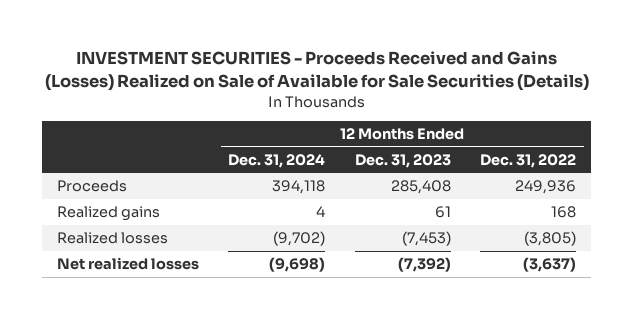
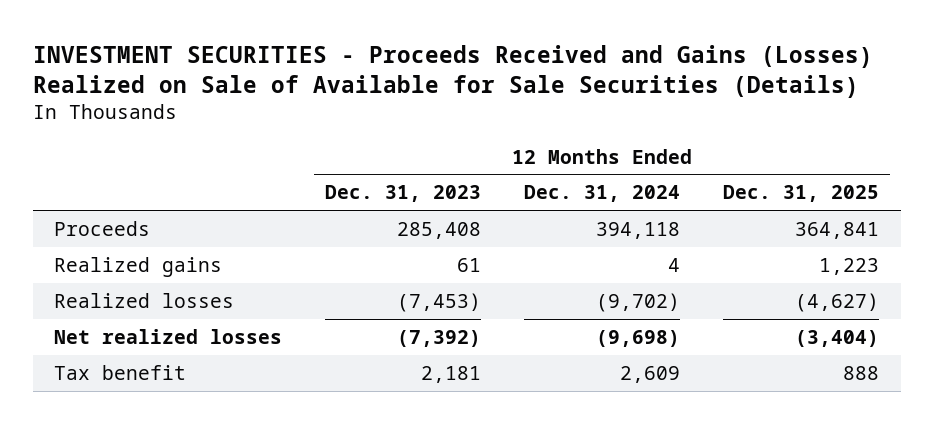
[480,153,577,168] Dec. 31, 2022 -> none
none -> [723,185,880,203] Dec. 31, 2025
none -> [54,364,187,380] Tax benefit

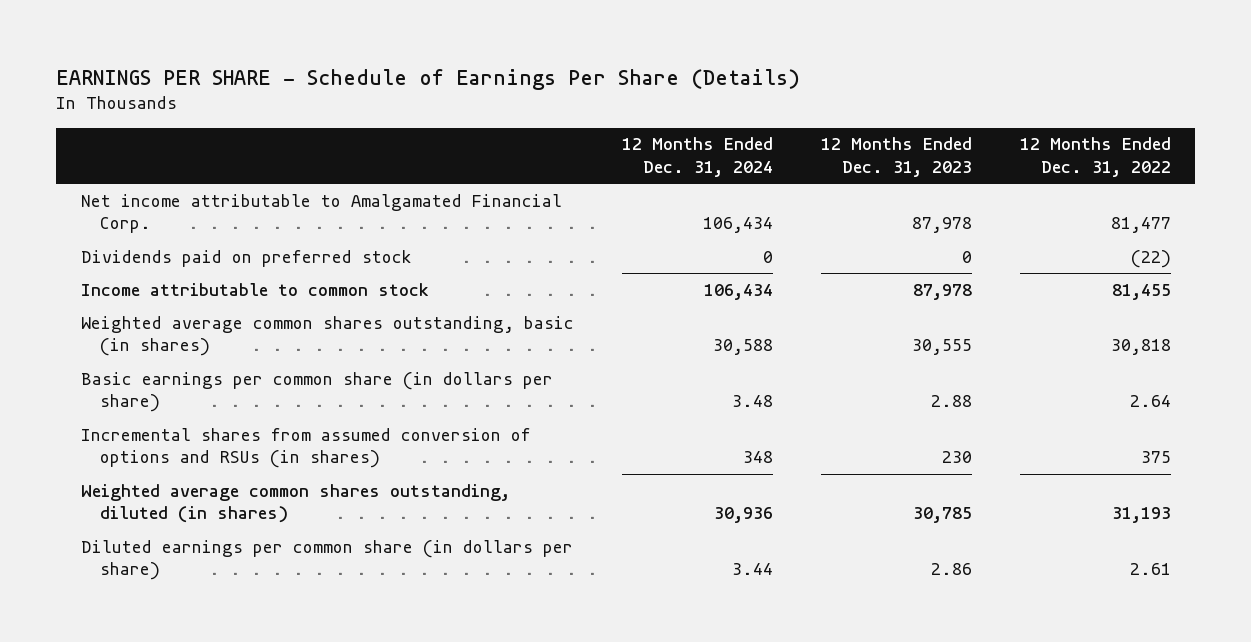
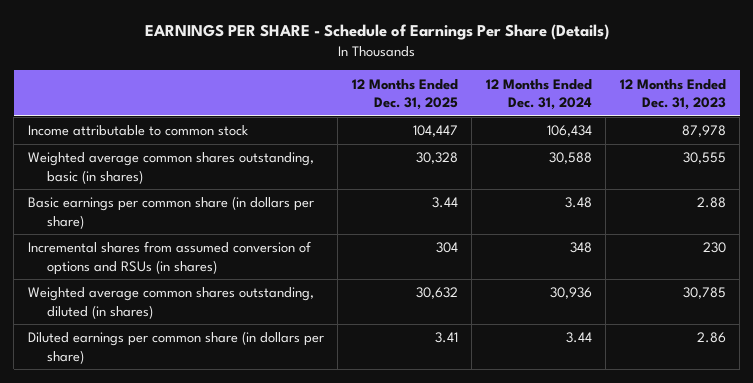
[1019,137,1171,177] 12 Months Ended Dec. 31, 2022 -> none
none -> [351,78,458,110] 12 Months Ended Dec. 31, 2025
[80,193,562,234] Net income attributable to Amalgamated Financial Corp. -> none
[80,249,412,267] Dividends paid on preferred stock -> none

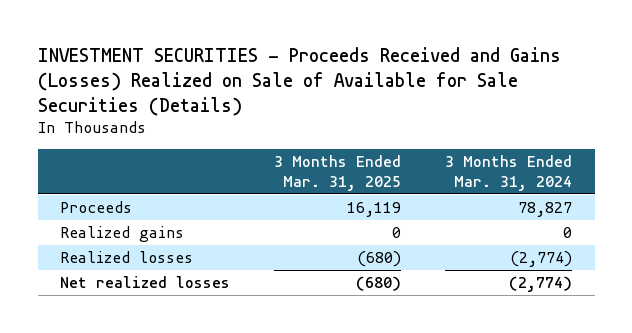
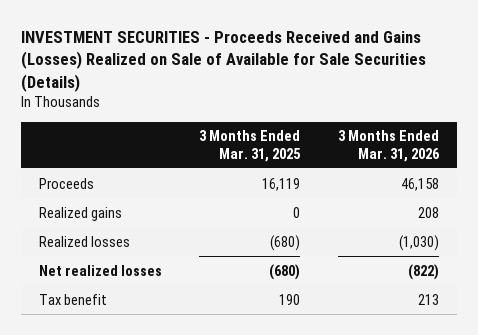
[445,155,573,191] 3 Months Ended Mar. 31, 2024 -> none
none -> [337,130,440,162] 3 Months Ended Mar. 31, 2026
none -> [39,293,108,305] Tax benefit

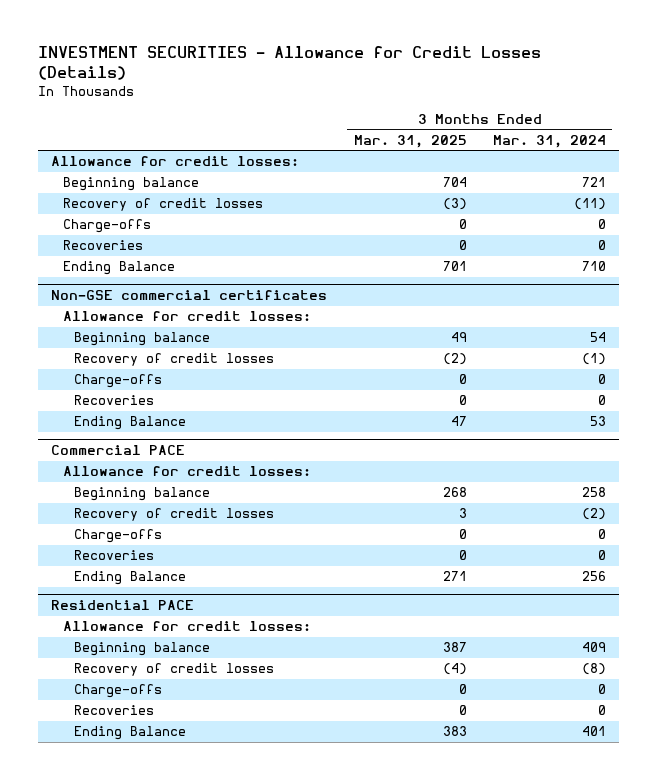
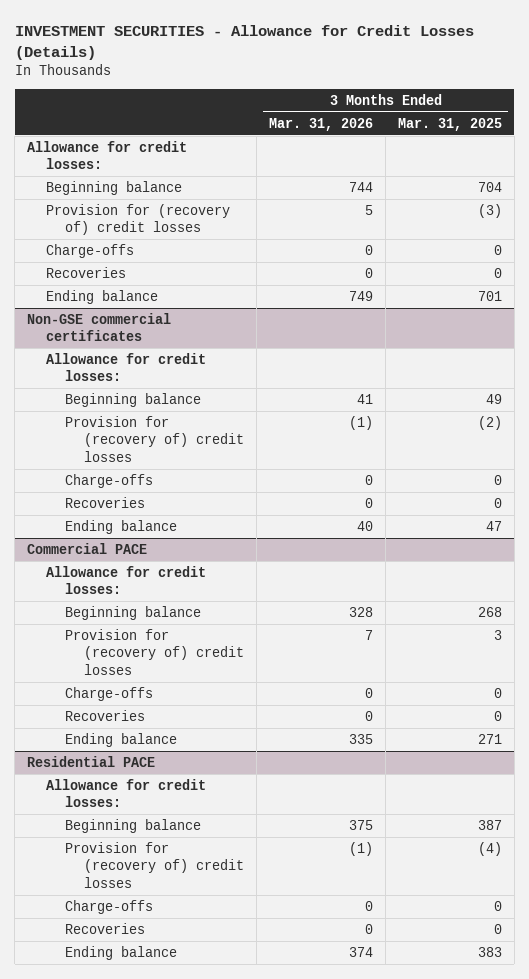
[492,134,606,148] Mar. 31, 2024 -> none
none -> [269,117,374,131] Mar. 31, 2026
[62,198,263,212] Recovery of credit losses -> [46,203,231,236] Provision for (recovery of) credit losses
[62,261,175,276] Ending Balance -> [46,289,159,304] Ending balance
[73,353,274,367] Recovery of credit losses -> [65,415,245,462] Provision for (recovery of) credit losses
[73,416,186,431] Ending Balance -> [65,519,178,534] Ending balance
[73,508,274,522] Recovery of credit losses -> [65,628,245,675] Provision for (recovery of) credit losses
[73,571,186,586] Ending Balance -> [65,732,178,747] Ending balance
[73,663,274,677] Recovery of credit losses -> [65,841,245,888] Provision for (recovery of) credit losses
[73,726,186,741] Ending Balance -> [65,945,178,960] Ending balance

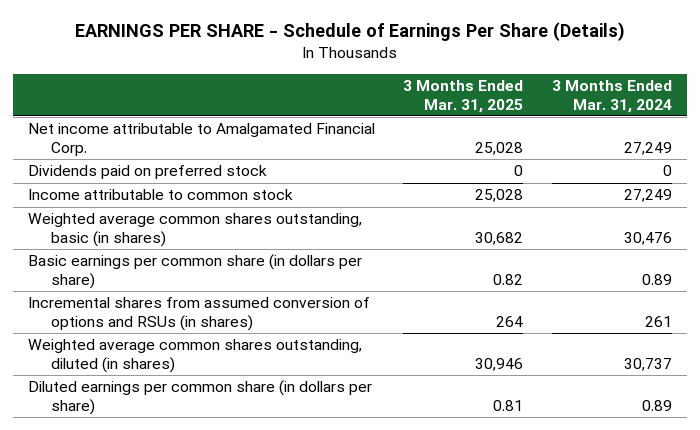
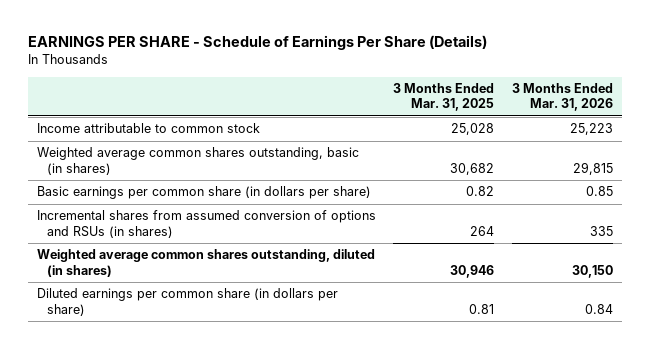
[552,79,673,113] 3 Months Ended Mar. 31, 2024 -> none
none -> [512,83,614,112] 3 Months Ended Mar. 31, 2026
[27,123,375,156] Net income attributable to Amalgamated Financial Corp. -> none
[27,165,267,180] Dividends paid on preferred stock -> none

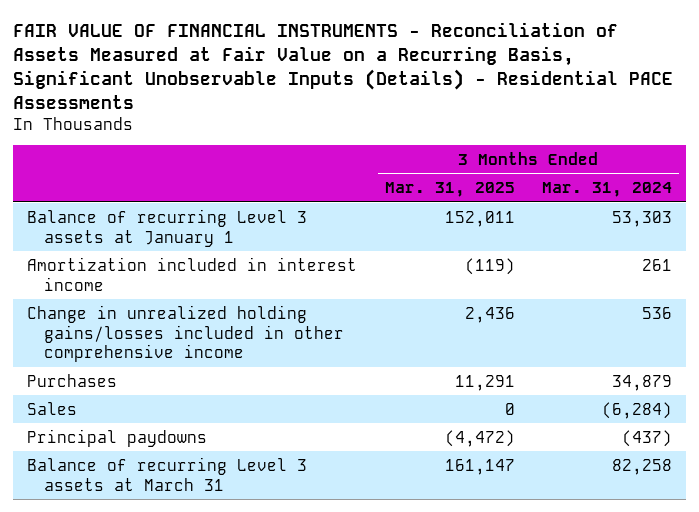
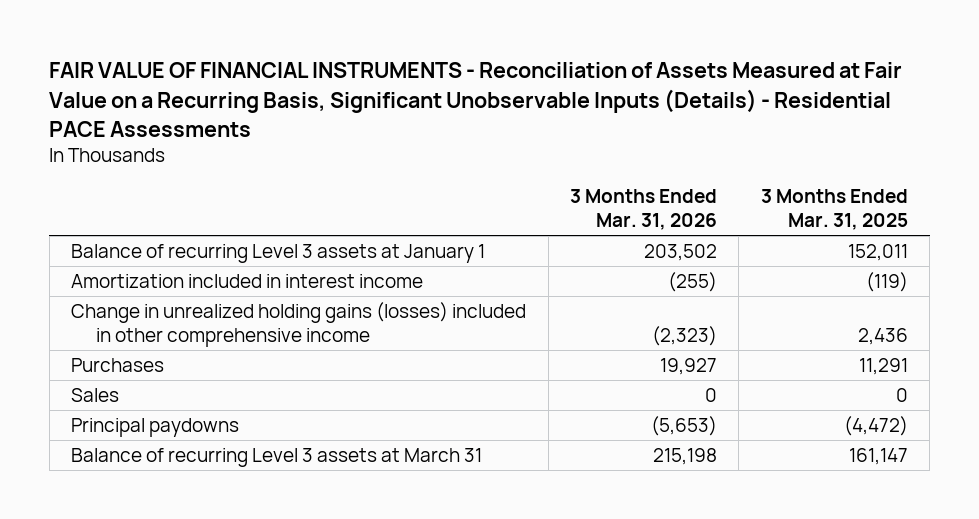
[541,181,672,197] Mar. 31, 2024 -> none
none -> [569,189,717,230] 3 Months Ended Mar. 31, 2026
[27,304,345,363] Change in unrealized holding gains/losses included in other comprehensive income -> [71,302,527,347] Change in unrealized holding gains (losses) included in other comprehensive income

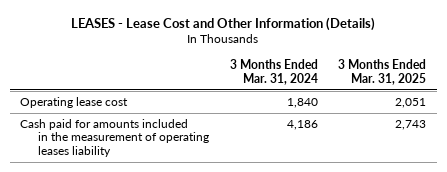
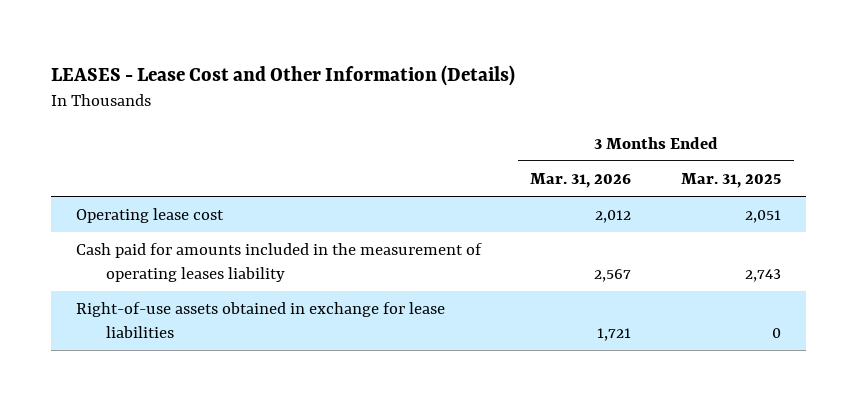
[229,59,318,85] 3 Months Ended Mar. 31, 2024 -> none
none -> [530,173,632,189] Mar. 31, 2026
none -> [75,302,445,338] Right-of-use assets obtained in exchange for lease liabilities

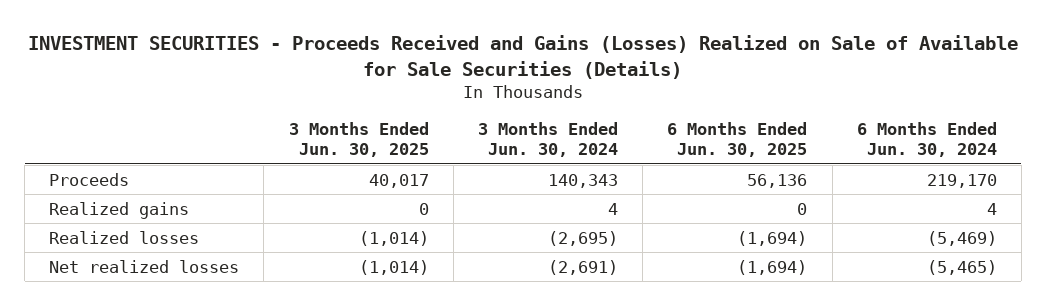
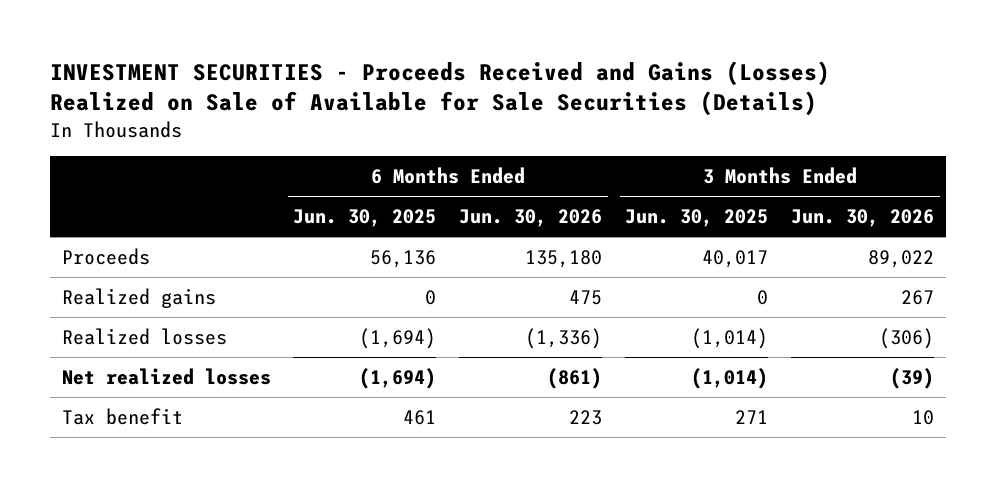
[478,122,619,158] 3 Months Ended Jun. 30, 2024 -> none
[856,122,997,158] 6 Months Ended Jun. 30, 2024 -> none
none -> [459,209,603,228] Jun. 30, 2026
none -> [791,209,935,228] Jun. 30, 2026
none -> [61,407,183,425] Tax benefit

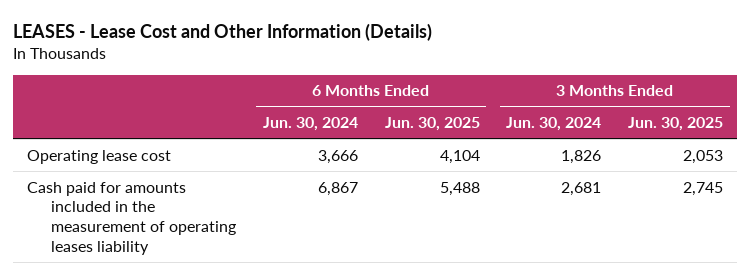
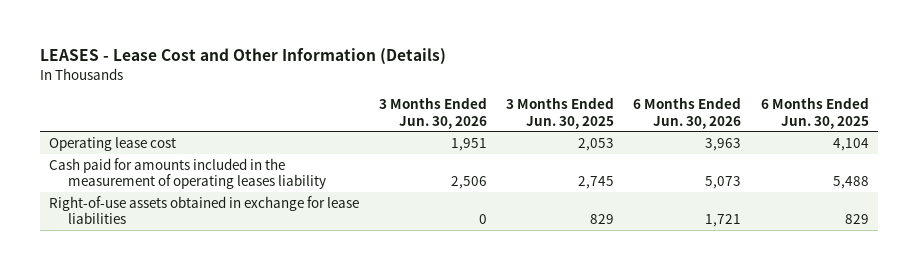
[263,117,359,132] Jun. 30, 2024 -> none
[506,117,602,132] Jun. 30, 2024 -> none
none -> [378,97,487,129] 3 Months Ended Jun. 30, 2026
none -> [633,97,742,129] 6 Months Ended Jun. 30, 2026
none -> [49,195,360,225] Right-of-use assets obtained in exchange for lease liabilities

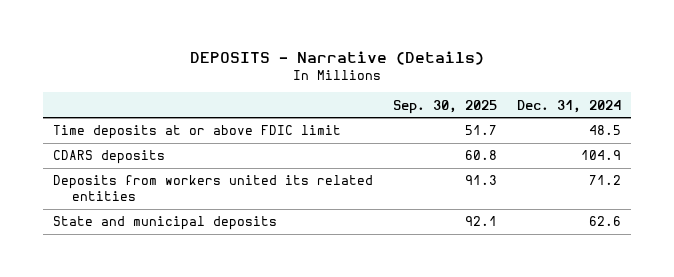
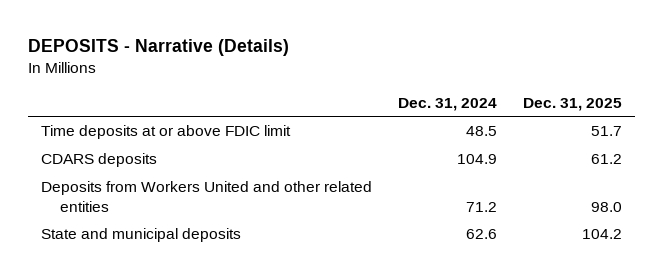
[393,99,498,114] Sep. 30, 2025 -> none
none -> [522,97,622,111] Dec. 31, 2025
[52,175,373,202] Deposits from workers united its related entities -> [41,181,373,212] Deposits from Workers United and other related entities

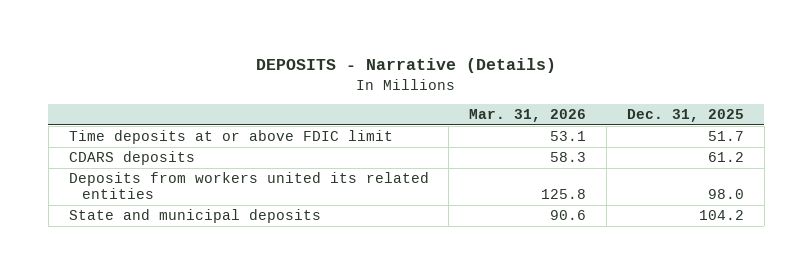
[398,97,498,111] Dec. 31, 2024 -> none
none -> [469,109,587,123] Mar. 31, 2026
[41,181,373,212] Deposits from Workers United and other related entities -> [68,171,429,200] Deposits from workers united its related entities

